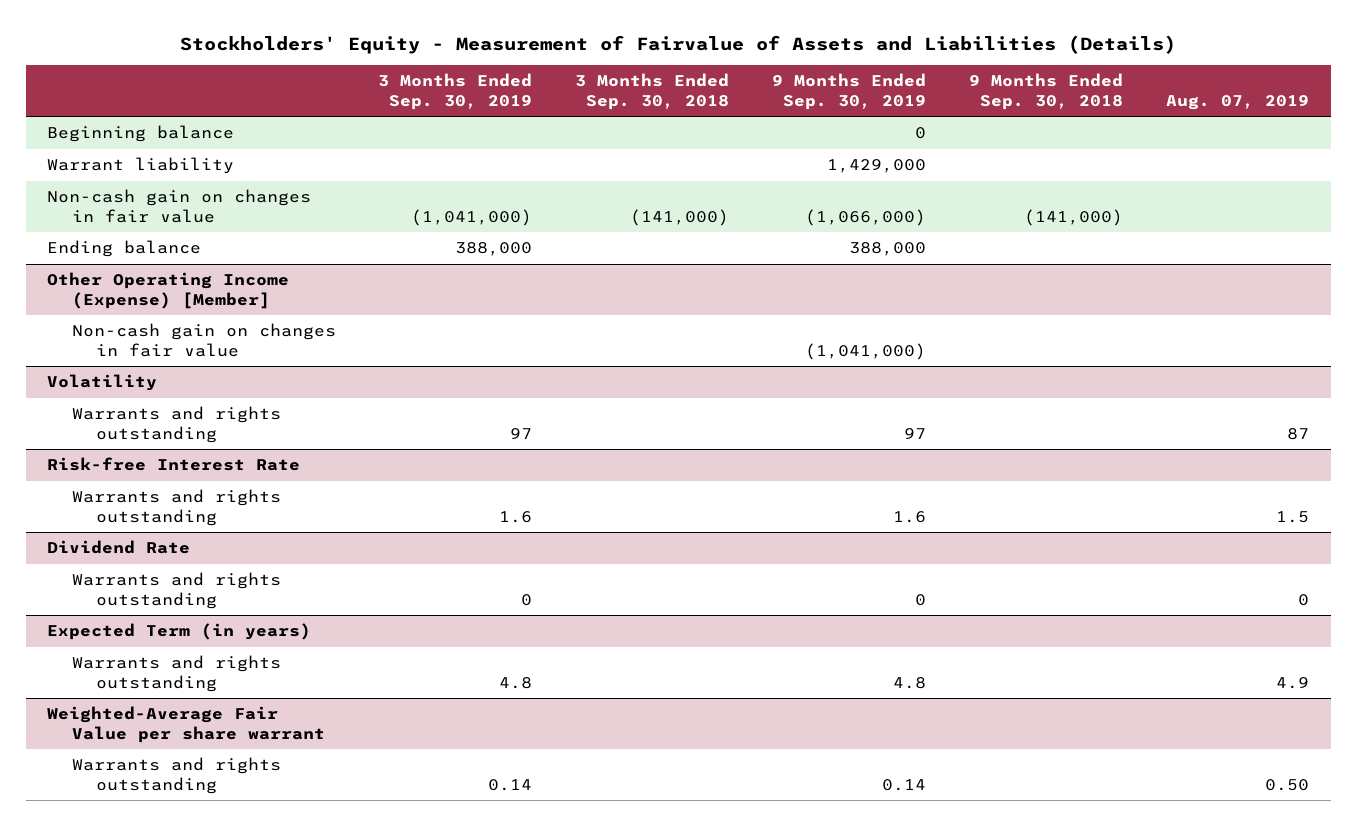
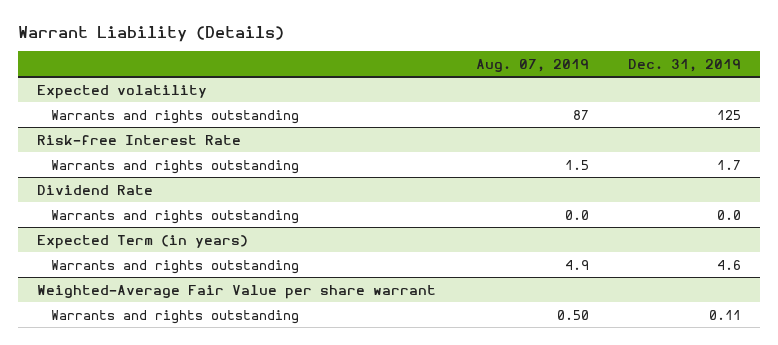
[180,34,1177,54] Stockholders' Equity - Measurement of Fairvalue of Assets and Liabilities (Details) -> [17,26,284,43] Warrant Liability (Details)
[378,73,533,110] 3 Months Ended Sep. 30, 2019 -> none
[575,73,730,110] 3 Months Ended Sep. 30, 2018 -> none
[772,73,927,110] 9 Months Ended Sep. 30, 2019 -> none
[969,73,1124,110] 9 Months Ended Sep. 30, 2018 -> none
none -> [627,58,741,72] Dec. 31, 2019
[47,125,235,143] Beginning balance -> none
[47,157,235,175] Warrant liability -> none
[47,189,312,223] Non-cash gain on changes in fair value -> none
[47,240,202,258] Ending balance -> none
[47,272,290,309] Other Operating Income (Expense) [Member] -> none
[71,323,336,357] Non-cash gain on changes in fair value -> none
[47,374,158,392] Volatility -> [37,84,208,99] Expected volatility
[1298,593,1310,606] 0 -> [564,209,589,220] 0.0

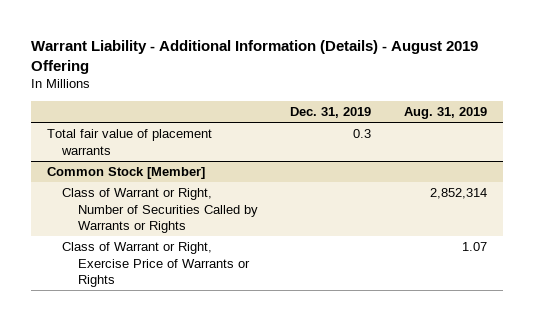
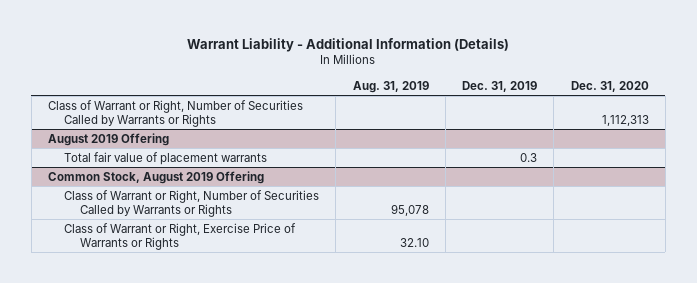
[30,39,478,74] Warrant Liability - Additional Information (Details) - August 2019 Offering -> [187,37,510,52] Warrant Liability - Additional Information (Details)
none -> [570,80,649,92] Dec. 31, 2020
[46,129,212,155] Total fair value of placement warrants -> none
none -> [48,99,304,127] Class of Warrant or Right, Number of Securities Called by Warrants or Rights
none -> [48,132,170,146] August 2019 Offering
none -> [64,151,268,165] Total fair value of placement warrants
[46,167,205,180] Common Stock [Member] -> [48,170,265,184] Common Stock, August 2019 Offering
[429,188,487,200] 2,852,314 -> [390,203,429,216] 95,078
[461,242,487,252] 1.07 -> [399,237,429,247] 32.10

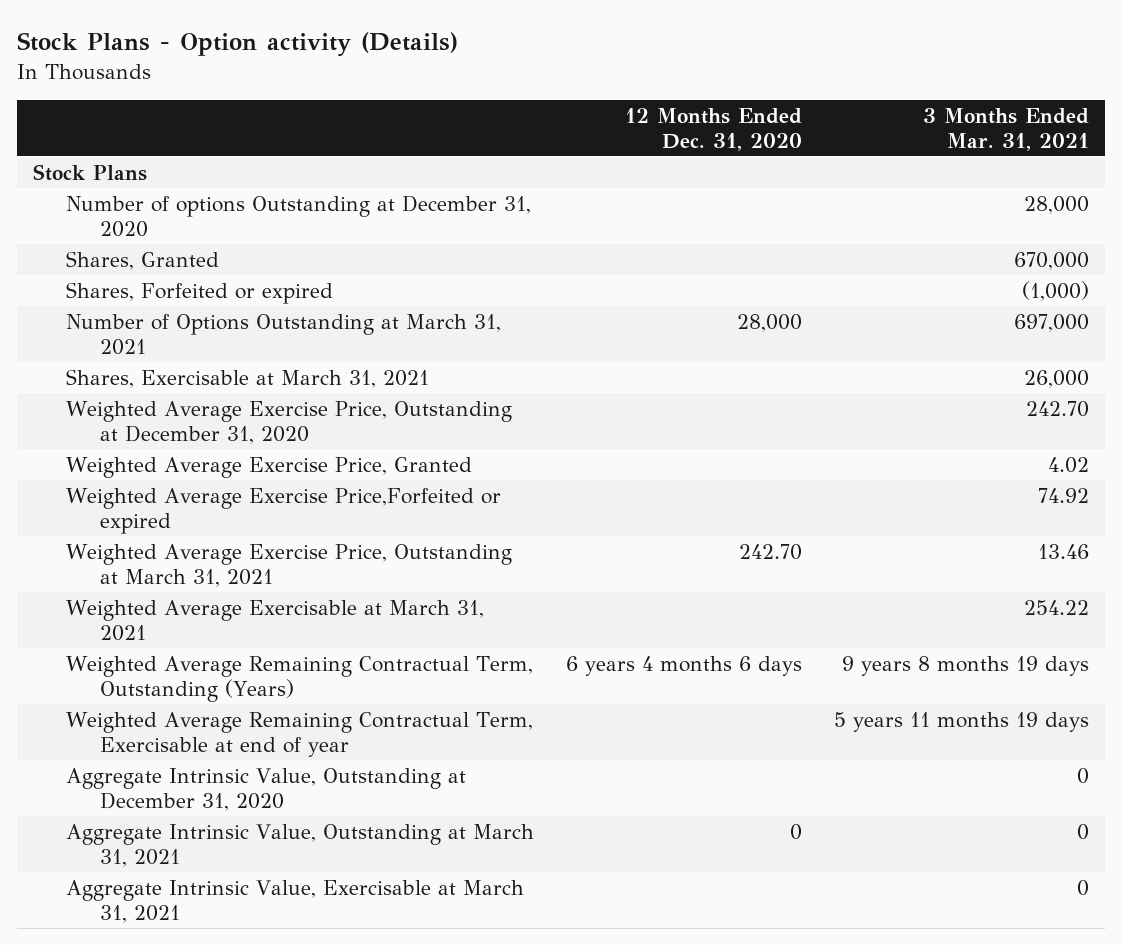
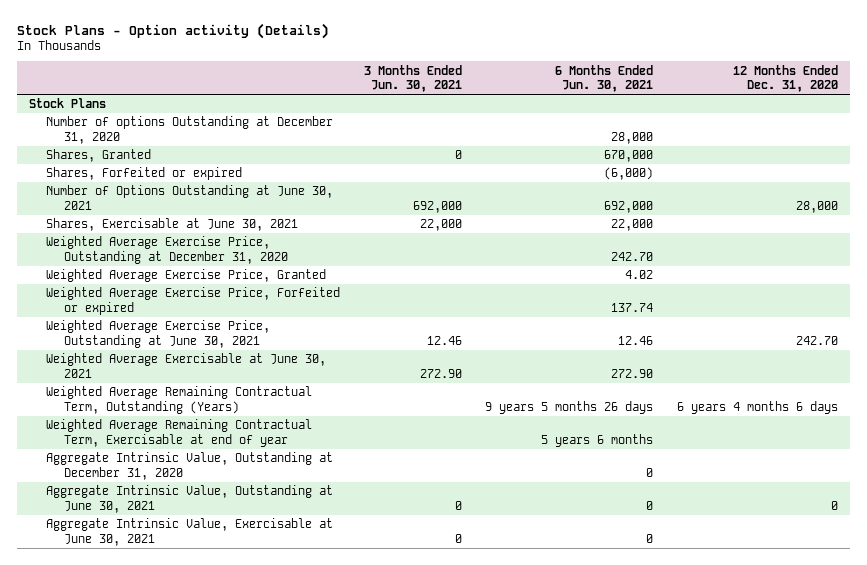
[922,107,1089,151] 3 Months Ended Mar. 31, 2021 -> none
none -> [363,64,462,93] 3 Months Ended Jun. 30, 2021
none -> [555,64,654,93] 6 Months Ended Jun. 30, 2021
[66,313,502,355] Number of Options Outstanding at March 31, 2021 -> [46,185,334,210] Number of Options Outstanding at June 30, 2021
[66,368,430,388] Shares, Exercisable at March 31, 2021 -> [46,218,299,232] Shares, Exercisable at June 30, 2021
[66,487,502,534] Weighted Average Exercise Price,Forfeited or expired -> [46,287,341,315] Weighted Average Exercise Price, Forfeited or expired
[66,543,513,587] Weighted Average Exercise Price, Outstanding at March 31, 2021 -> [46,320,271,348] Weighted Average Exercise Price, Outstanding at June 30, 2021
[66,599,485,641] Weighted Average Exercisable at March 31, 2021 -> [46,353,327,378] Weighted Average Exercisable at June 30, 2021
[66,823,535,867] Aggregate Intrinsic Value, Outstanding at March 31, 2021 -> [46,485,334,513] Aggregate Intrinsic Value, Outstanding at June 30, 2021
[66,879,525,923] Aggregate Intrinsic Value, Exercisable at March 31, 2021 -> [46,518,334,546] Aggregate Intrinsic Value, Exercisable at June 30, 2021

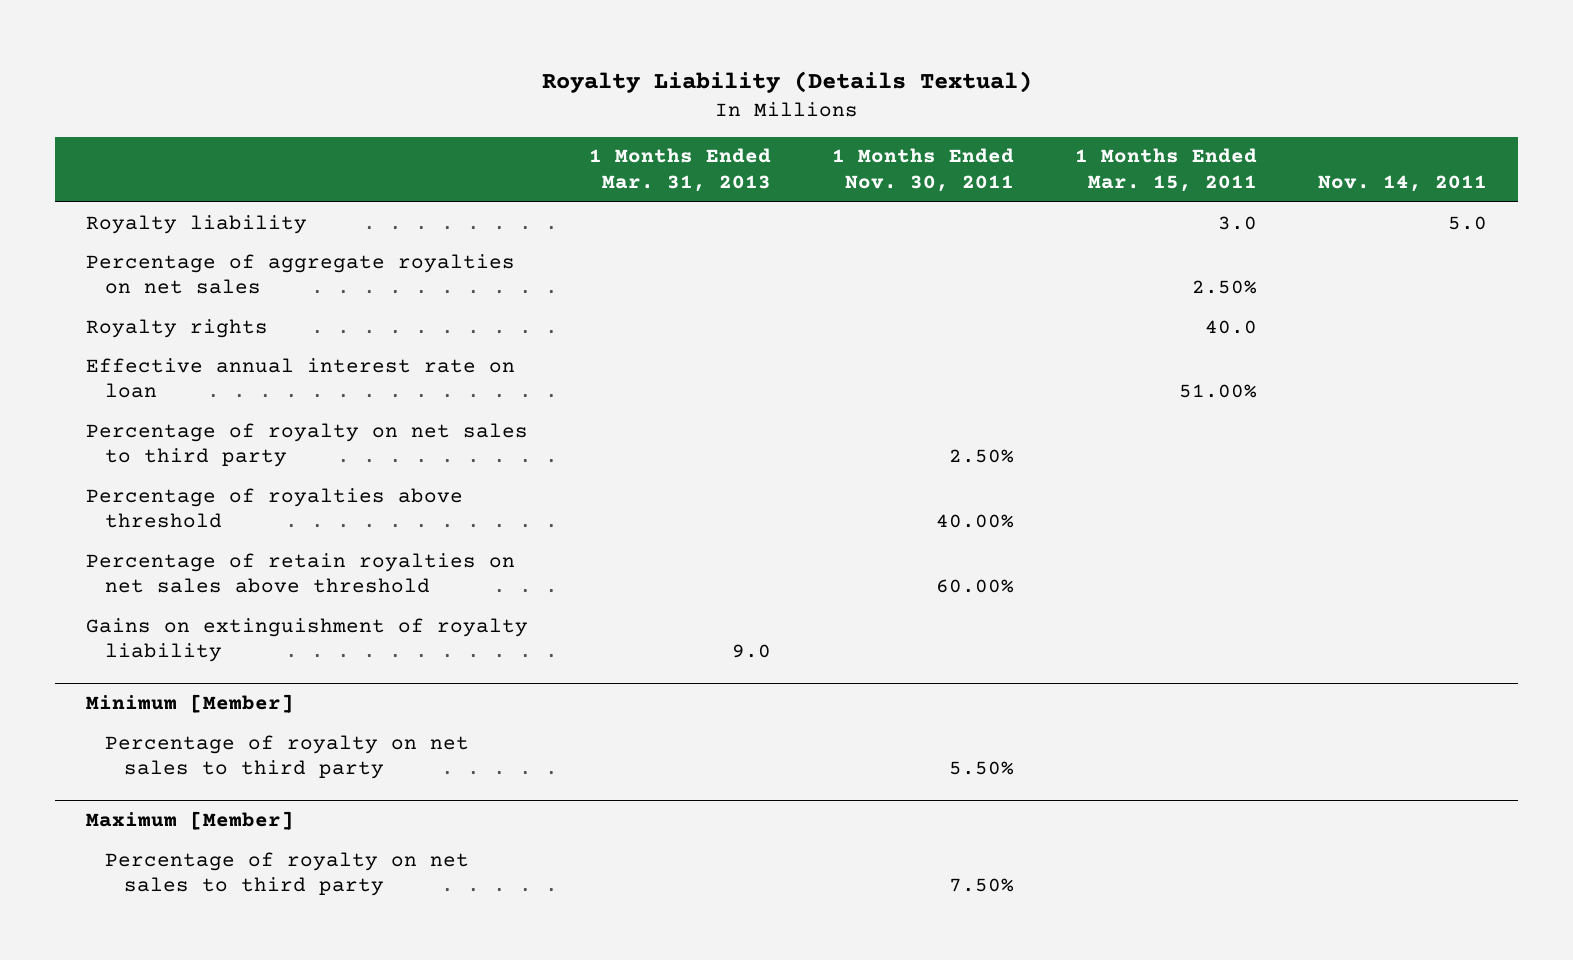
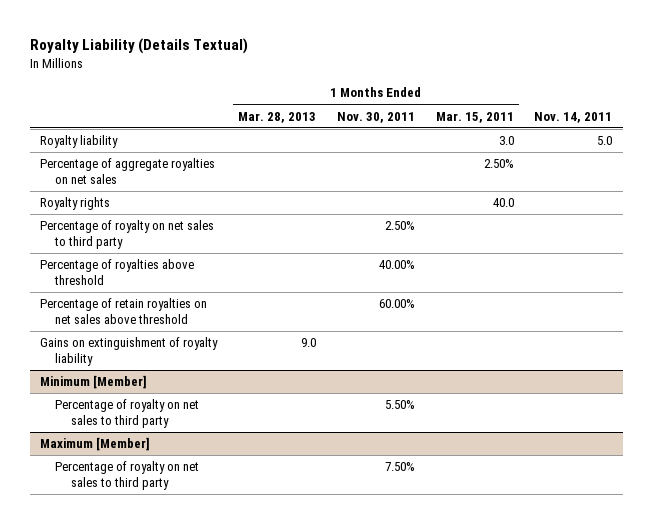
[588,148,771,193] 1 Months Ended Mar. 31, 2013 -> none
none -> [237,111,316,123] Mar. 28, 2013
[85,357,515,399] Effective annual interest rate on loan -> none

